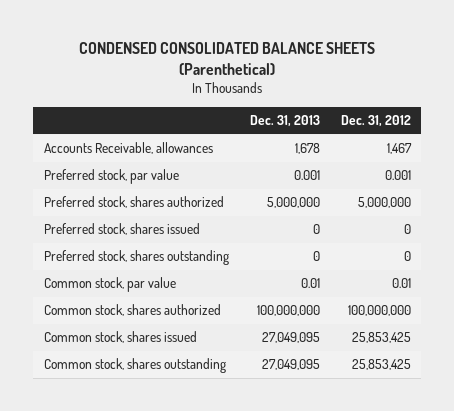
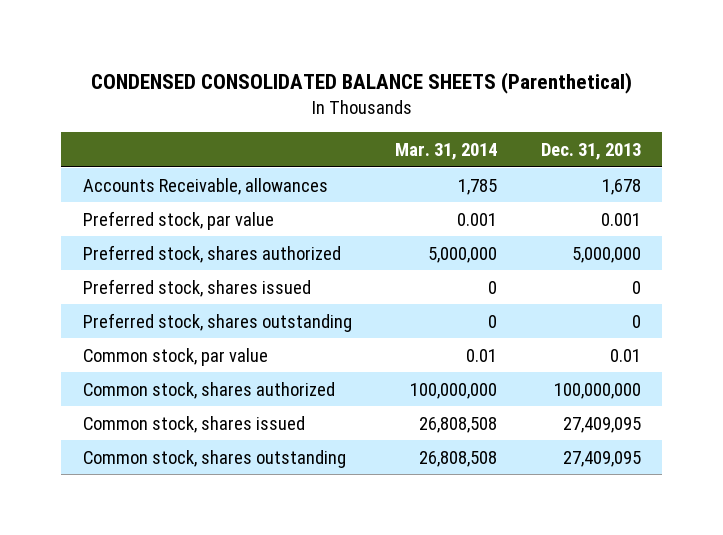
[340,115,411,128] Dec. 31, 2012 -> none
none -> [395,142,498,160] Mar. 31, 2014
[261,332,320,344] 27,049,095 -> [562,416,641,433] 27,409,095
[261,359,320,371] 27,049,095 -> [562,450,641,467] 27,409,095

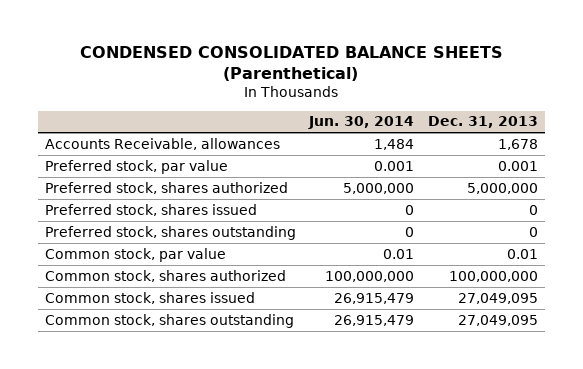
[395,142,498,160] Mar. 31, 2014 -> none
none -> [308,116,415,130] Jun. 30, 2014
[562,416,641,433] 27,409,095 -> [458,292,539,304] 27,049,095
[562,450,641,467] 27,409,095 -> [458,314,539,326] 27,049,095

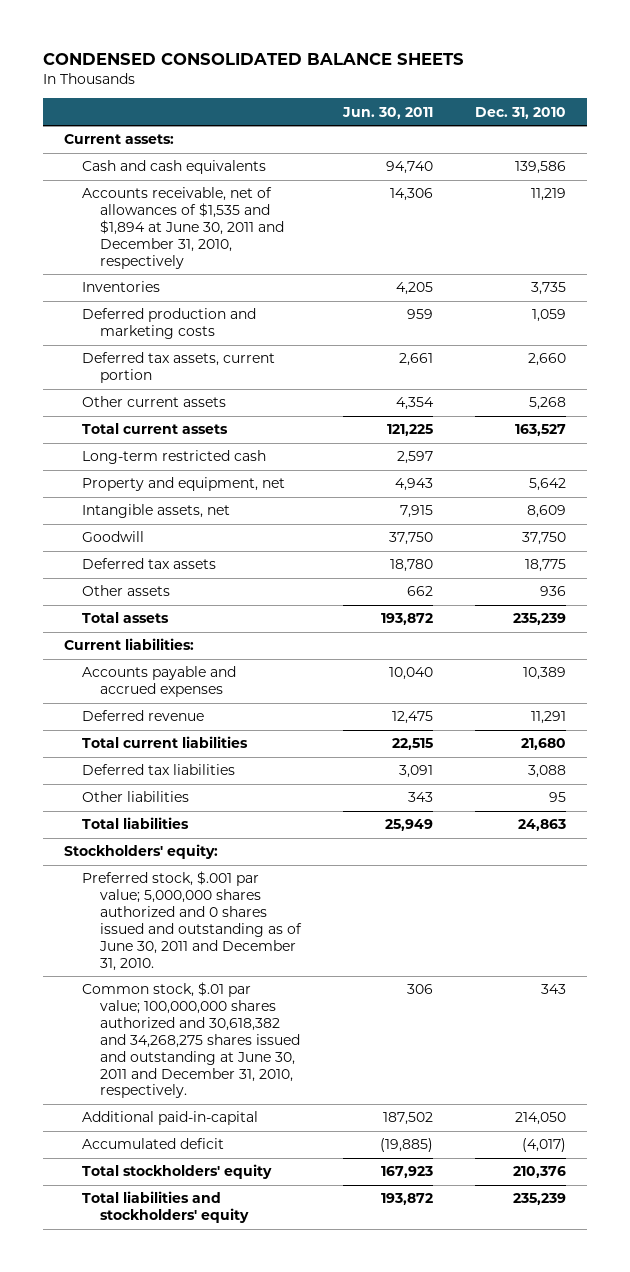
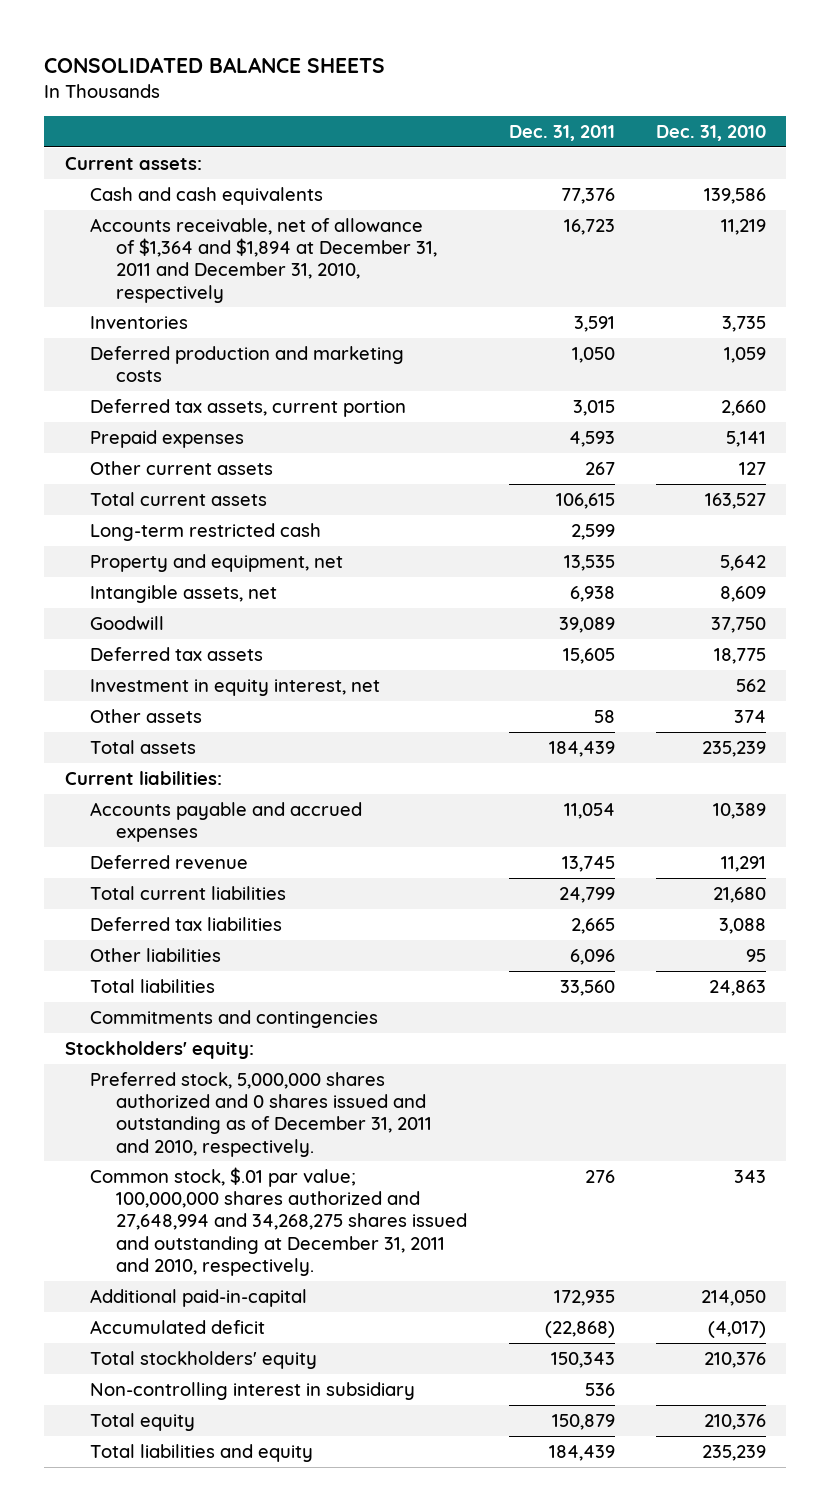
[42,52,464,65] CONDENSED CONSOLIDATED BALANCE SHEETS -> [44,56,386,73] CONSOLIDATED BALANCE SHEETS
[342,106,434,119] Jun. 30, 2011 -> none
none -> [508,125,615,142] Dec. 31, 2011
[82,187,285,269] Accounts receivable, net of allowances of $1,535 and $1,894 at June 30, 2011 and December 31, 2010, respectively -> [90,217,438,303] Accounts receivable, net of allowance of $1,364 and $1,894 at December 31, 2011 and December 31, 2010, respectively
none -> [90,429,245,448] Prepaid expenses
[528,397,566,411] 5,268 -> [738,461,766,475] 127
none -> [90,678,381,696] Investment in equity interest, net
[539,586,566,597] 936 -> [733,709,766,723] 374
none -> [90,1009,379,1028] Commitments and contingencies
[82,871,303,971] Preferred stock, $.001 par value; 5,000,000 shares authorized and 0 shares issued and outstanding as of June 30, 2011 and December 31, 2010. -> [90,1071,433,1157] Preferred stock, 5,000,000 shares authorized and 0 shares issued and outstanding as of December 31, 2011 and 2010, respectively.
[82,982,301,1099] Common stock, $.01 par value; 100,000,000 shares authorized and 30,618,382 and 34,268,275 shares issued and outstanding at June 30, 2011 and December 31, 2010, respectively. -> [90,1166,468,1276] Common stock, $.01 par value; 100,000,000 shares authorized and 27,648,994 and 34,268,275 shares issued and outstanding at December 31, 2011 and 2010, respectively.
none -> [90,1381,416,1400] Non-controlling interest in subsidiary
none -> [90,1412,196,1431] Total equity
[82,1191,250,1224] Total liabilities and stockholders' equity -> [90,1443,314,1462] Total liabilities and equity

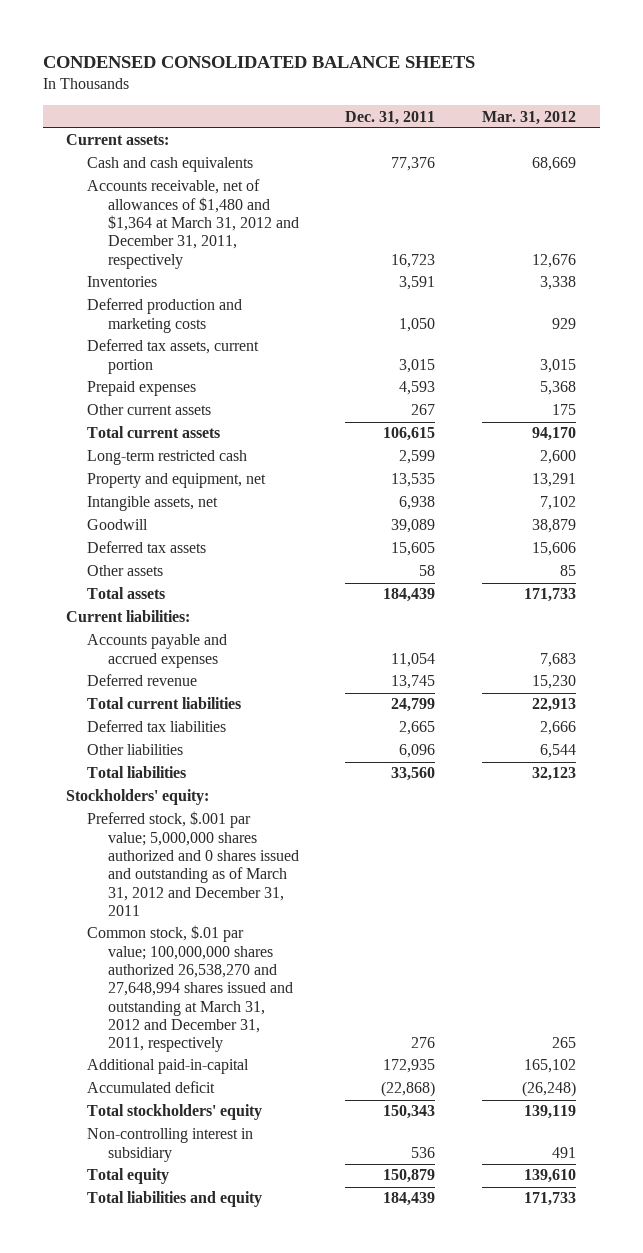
[44,56,386,73] CONSOLIDATED BALANCE SHEETS -> [43,55,476,68] CONDENSED CONSOLIDATED BALANCE SHEETS
[655,125,766,142] Dec. 31, 2010 -> none
none -> [482,110,577,125] Mar. 31, 2012
[90,217,438,303] Accounts receivable, net of allowance of $1,364 and $1,894 at December 31, 2011 and December 31, 2010, respectively -> [87,179,299,269] Accounts receivable, net of allowances of $1,480 and $1,364 at March 31, 2012 and December 31, 2011, respectively
[90,678,381,696] Investment in equity interest, net -> none
[90,1009,379,1028] Commitments and contingencies -> none
[90,1071,433,1157] Preferred stock, 5,000,000 shares authorized and 0 shares issued and outstanding as of December 31, 2011 and 2010, respectively. -> [87,811,299,916] Preferred stock, $.001 par value; 5,000,000 shares authorized and 0 shares issued and outstanding as of March 31, 2012 and December 31, 2011
[90,1166,468,1276] Common stock, $.01 par value; 100,000,000 shares authorized and 27,648,994 and 34,268,275 shares issued and outstanding at December 31, 2011 and 2010, respectively. -> [87,925,293,1053] Common stock, $.01 par value; 100,000,000 shares authorized 26,538,270 and 27,648,994 shares issued and outstanding at March 31, 2012 and December 31, 2011, respectively

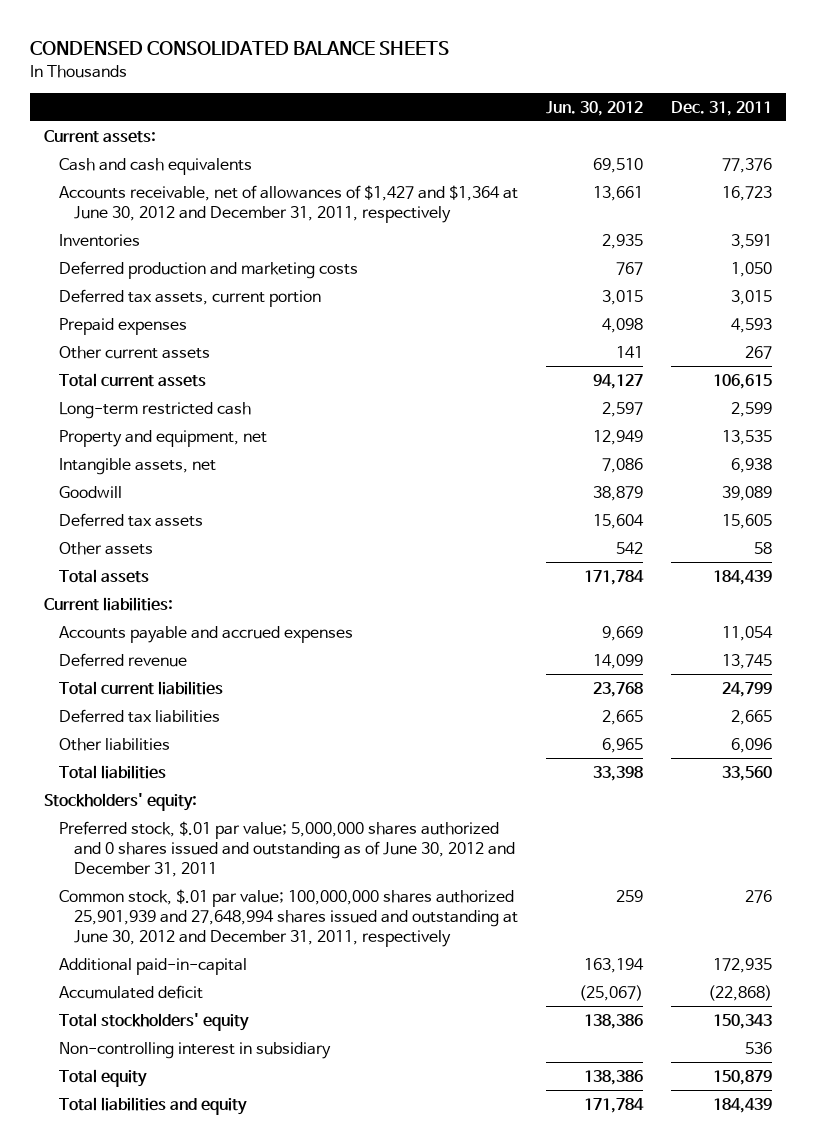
[482,110,577,125] Mar. 31, 2012 -> none
none -> [545,100,643,116] Jun. 30, 2012
[87,179,299,269] Accounts receivable, net of allowances of $1,480 and $1,364 at March 31, 2012 and December 31, 2011, respectively -> [58,184,518,223] Accounts receivable, net of allowances of $1,427 and $1,364 at June 30, 2012 and December 31, 2011, respectively
[87,811,299,916] Preferred stock, $.001 par value; 5,000,000 shares authorized and 0 shares issued and outstanding as of March 31, 2012 and December 31, 2011 -> [58,820,515,878] Preferred stock, $.01 par value; 5,000,000 shares authorized and 0 shares issued and outstanding as of June 30, 2012 and December 31, 2011
[87,925,293,1053] Common stock, $.01 par value; 100,000,000 shares authorized 26,538,270 and 27,648,994 shares issued and outstanding at March 31, 2012 and December 31, 2011, respectively -> [58,888,518,948] Common stock, $.01 par value; 100,000,000 shares authorized 25,901,939 and 27,648,994 shares issued and outstanding at June 30, 2012 and December 31, 2011, respectively

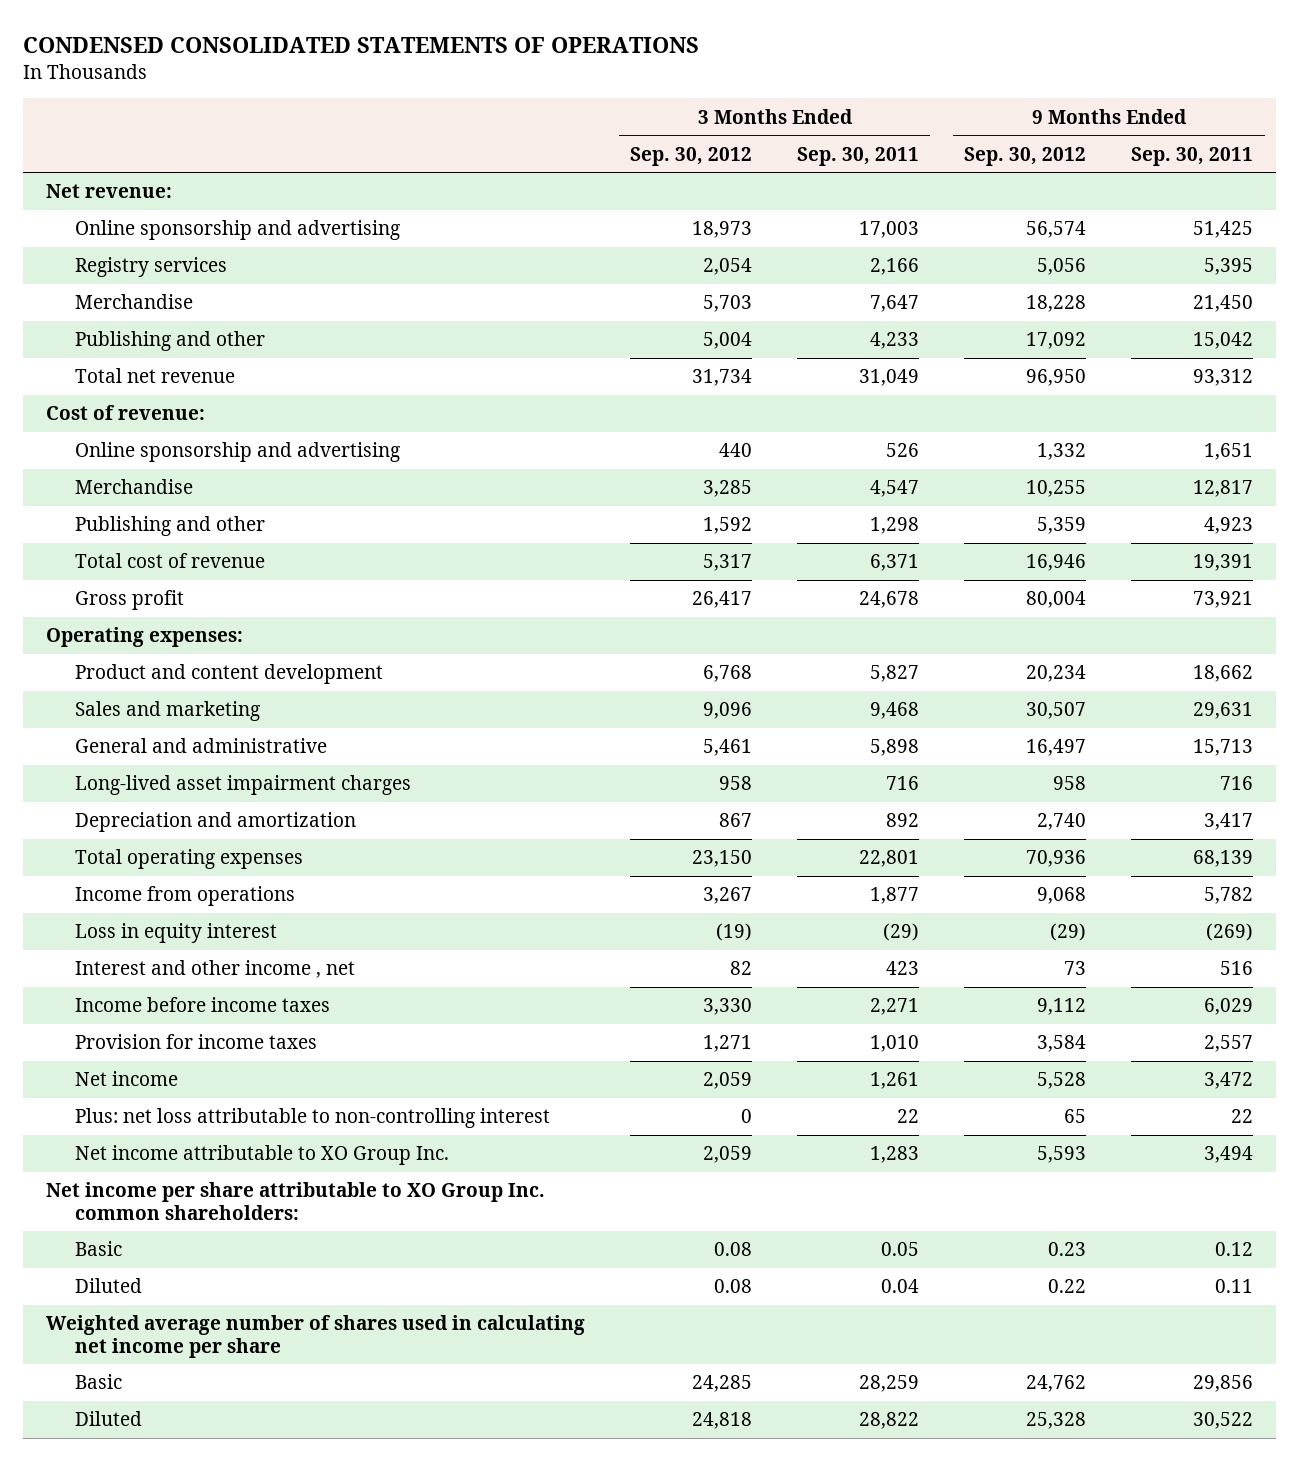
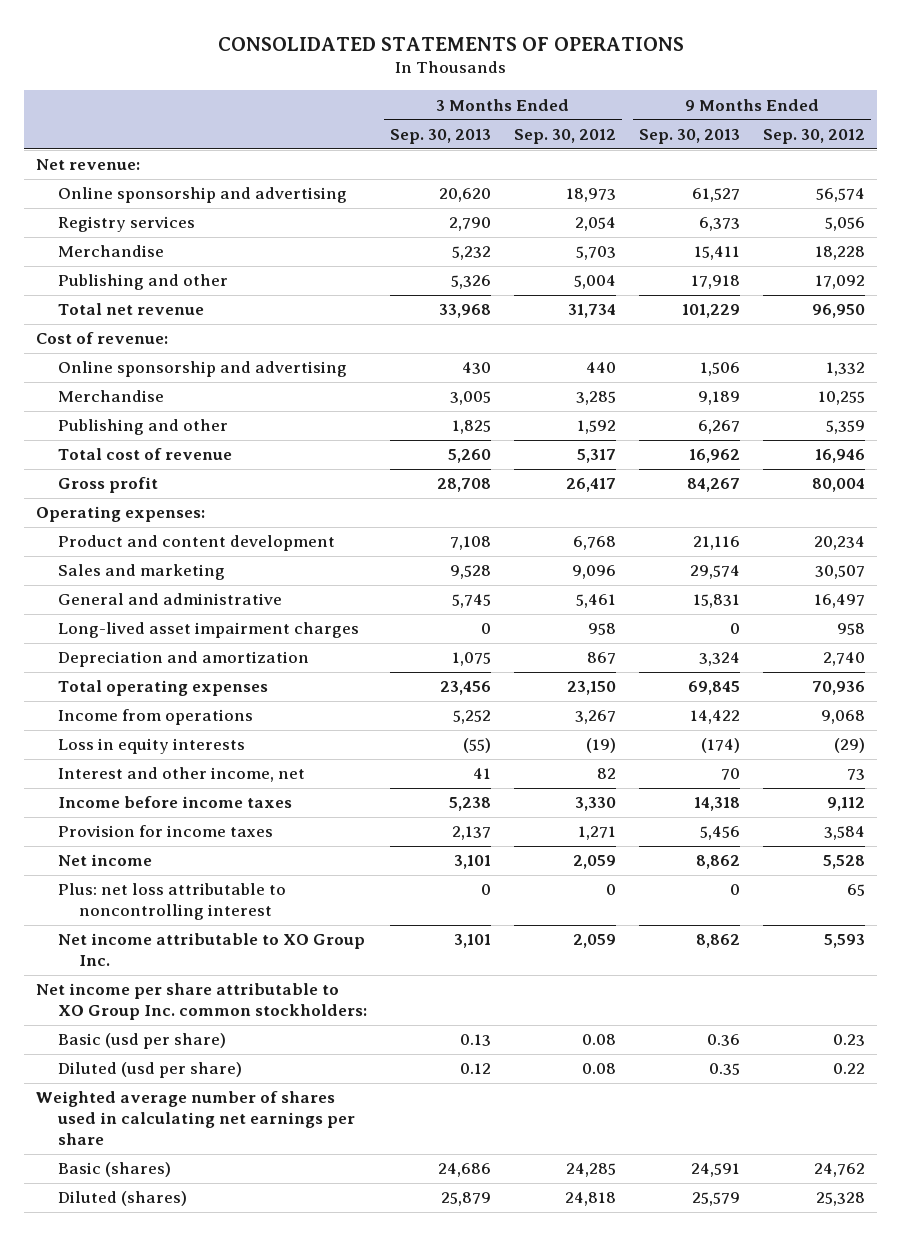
[23,37,700,54] CONDENSED CONSOLIDATED STATEMENTS OF OPERATIONS -> [217,36,684,51] CONSOLIDATED STATEMENTS OF OPERATIONS
[797,146,920,166] Sep. 30, 2011 -> none
[1131,146,1254,166] Sep. 30, 2011 -> none
none -> [389,128,491,144] Sep. 30, 2013
none -> [639,128,741,144] Sep. 30, 2013
[75,923,278,944] Loss in equity interest -> [57,738,245,755] Loss in equity interests
[75,960,356,979] Interest and other income , net -> [57,767,305,783] Interest and other income, net
[75,1108,551,1129] Plus: net loss attributable to non-controlling interest -> [57,883,286,921] Plus: net loss attributable to noncontrolling interest
[45,1182,545,1220] Net income per share attributable to XO Group Inc. common shareholders: -> [36,983,367,1021] Net income per share attributable to XO Group Inc. common stockholders:
[75,1241,123,1257] Basic -> [57,1033,226,1050] Basic (usd per share)
[75,1278,143,1294] Diluted -> [57,1062,242,1079] Diluted (usd per share)
[45,1315,585,1358] Weighted average number of shares used in calculating net income per share -> [36,1091,355,1146] Weighted average number of shares used in calculating net earnings per share
[75,1374,123,1390] Basic -> [57,1162,171,1178] Basic (shares)
[75,1411,143,1427] Diluted -> [57,1191,187,1207] Diluted (shares)

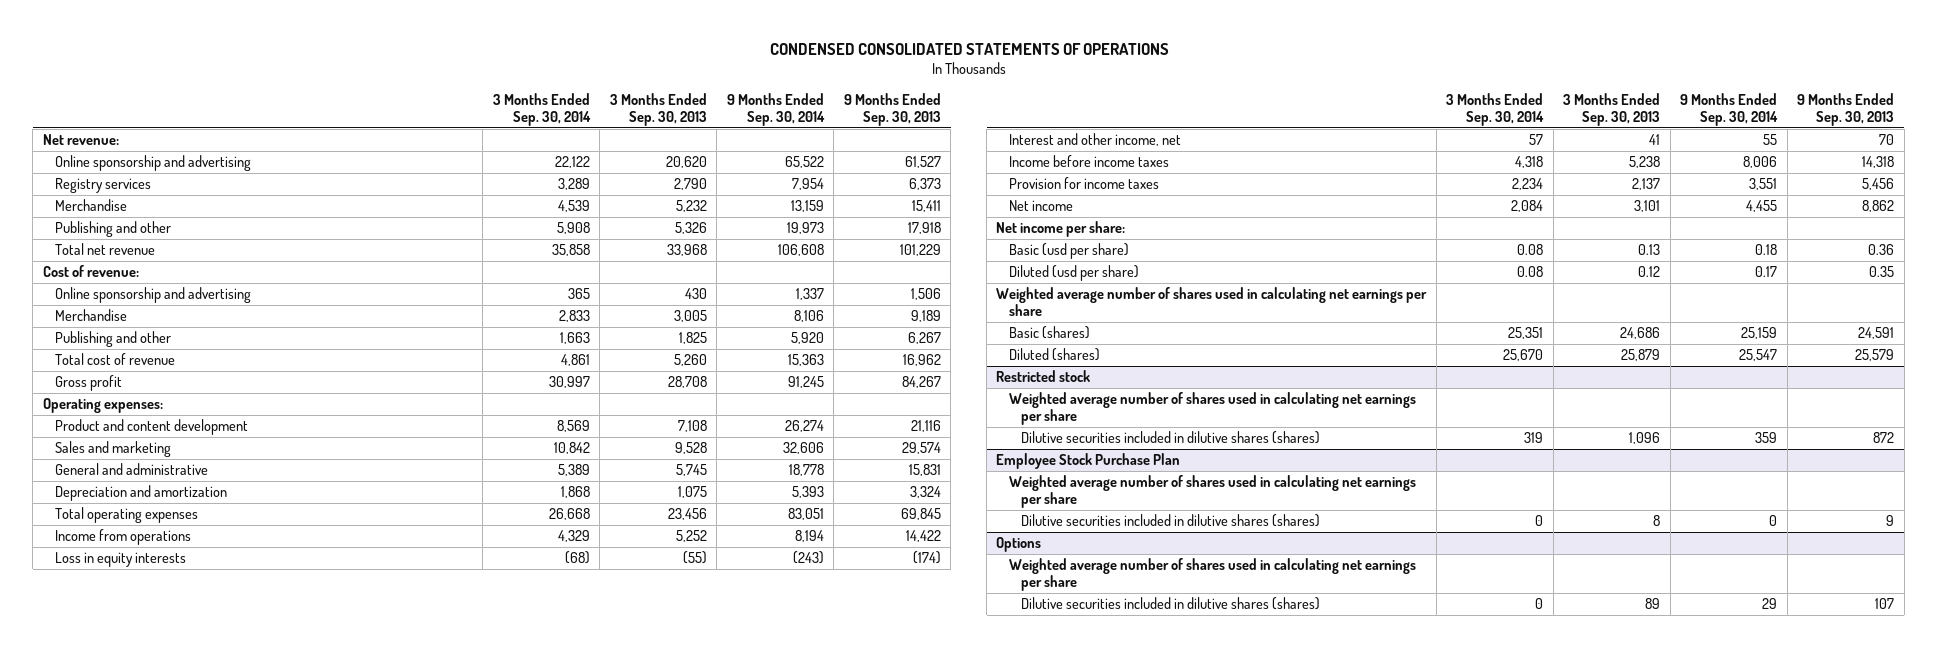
[217,36,684,51] CONSOLIDATED STATEMENTS OF OPERATIONS -> [769,42,1169,55] CONDENSED CONSOLIDATED STATEMENTS OF OPERATIONS
[513,128,616,144] Sep. 30, 2012 -> none
[763,128,866,144] Sep. 30, 2012 -> none
none -> [492,93,591,126] 3 Months Ended Sep. 30, 2014
none -> [726,93,825,126] 9 Months Ended Sep. 30, 2014
[57,622,359,639] Long-lived asset impairment charges -> none
[57,883,286,921] Plus: net loss attributable to noncontrolling interest -> none
[57,933,365,967] Net income attributable to XO Group Inc. -> none
[36,983,367,1021] Net income per share attributable to XO Group Inc. common stockholders: -> [996,221,1126,238] Net income per share:
none -> [996,370,1091,383] Restricted stock
none -> [1008,392,1416,426] Weighted average number of shares used in calculating net earnings per share
none -> [1020,431,1320,445] Dilutive securities included in dilutive shares (shares)
none -> [996,453,1181,470] Employee Stock Purchase Plan
none -> [1008,475,1416,509] Weighted average number of shares used in calculating net earnings per share
none -> [1020,514,1320,528] Dilutive securities included in dilutive shares (shares)
none -> [996,537,1042,553] Options
none -> [1008,558,1416,592] Weighted average number of shares used in calculating net earnings per share
none -> [1020,597,1320,611] Dilutive securities included in dilutive shares (shares)

